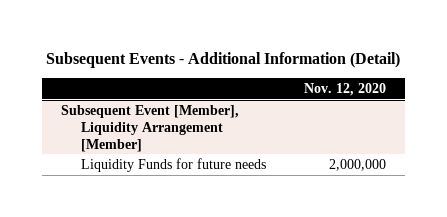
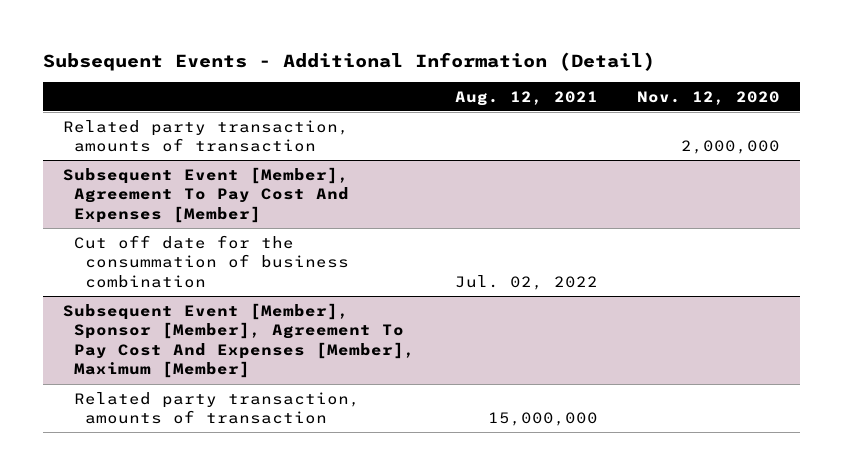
none -> [454,90,598,106] Aug. 12, 2021
[60,104,239,152] Subsequent Event [Member], Liquidity Arrangement [Member] -> none
[81,157,267,172] Liquidity Funds for future needs -> none
none -> [63,119,350,153] Related party transaction, amounts of transaction
none -> [63,166,350,223] Subsequent Event [Member], Agreement To Pay Cost And Expenses [Member]
none -> [74,234,350,288] Cut off date for the consummation of business combination
none -> [63,302,416,379] Subsequent Event [Member], Sponsor [Member], Agreement To Pay Cost And Expenses [Member], Maximum [Member]
none -> [74,391,361,425] Related party transaction, amounts of transaction

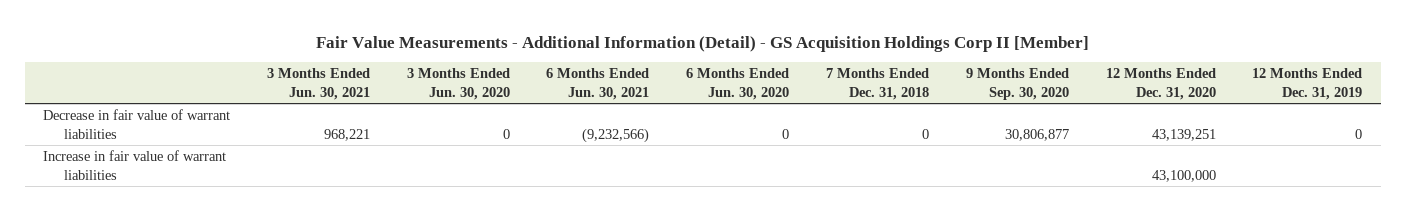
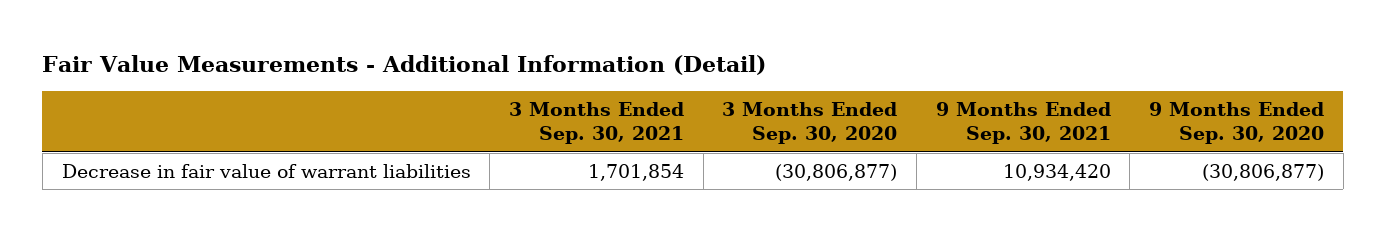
[315,35,1089,52] Fair Value Measurements - Additional Information (Detail) - GS Acquisition Holdings Corp II [Member] -> [42,54,767,75] Fair Value Measurements - Additional Information (Detail)
[266,68,370,100] 3 Months Ended Jun. 30, 2021 -> none
[406,68,510,100] 3 Months Ended Jun. 30, 2020 -> none
[546,68,650,100] 6 Months Ended Jun. 30, 2021 -> none
[686,68,790,100] 6 Months Ended Jun. 30, 2020 -> none
[826,68,930,100] 7 Months Ended Dec. 31, 2018 -> none
[1105,68,1216,100] 12 Months Ended Dec. 31, 2020 -> none
[1252,68,1363,100] 12 Months Ended Dec. 31, 2019 -> none
none -> [508,102,684,145] 3 Months Ended Sep. 30, 2021
none -> [722,102,898,145] 3 Months Ended Sep. 30, 2020
none -> [935,102,1111,145] 9 Months Ended Sep. 30, 2021
[43,150,227,180] Increase in fair value of warrant liabilities -> none
[1004,128,1069,141] 30,806,877 -> [1201,164,1324,182] (30,806,877)

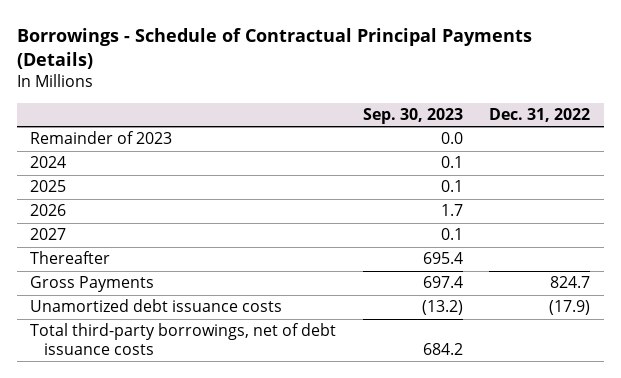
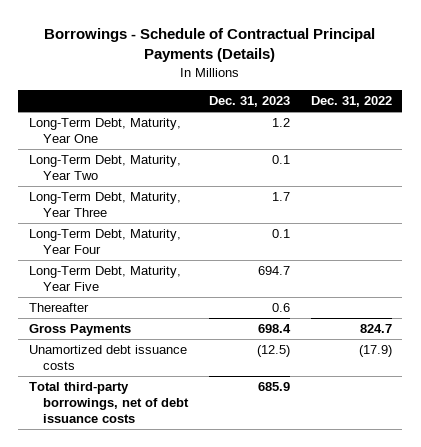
[362,108,463,125] Sep. 30, 2023 -> none
none -> [208,95,290,107] Dec. 31, 2023
[30,131,173,145] Remainder of 2023 -> none
[30,156,67,169] 2024 -> [29,118,182,144] Long-Term Debt, Maturity, Year One
[30,180,67,193] 2025 -> [29,155,182,181] Long-Term Debt, Maturity, Year Two
[30,204,67,217] 2026 -> [29,192,182,218] Long-Term Debt, Maturity, Year Three
[30,228,67,241] 2027 -> [29,229,182,255] Long-Term Debt, Maturity, Year Four
none -> [29,266,182,292] Long-Term Debt, Maturity, Year Five

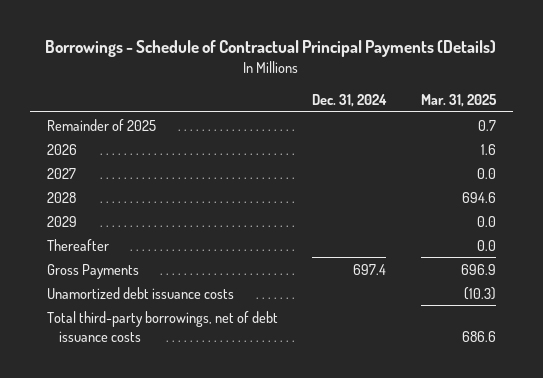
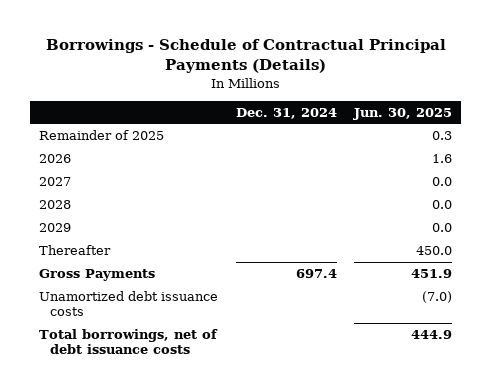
[420,93,497,107] Mar. 31, 2025 -> none
none -> [353,107,453,120] Jun. 30, 2025
[47,310,279,342] Total third-party borrowings, net of debt issuance costs -> [39,329,219,355] Total borrowings, net of debt issuance costs

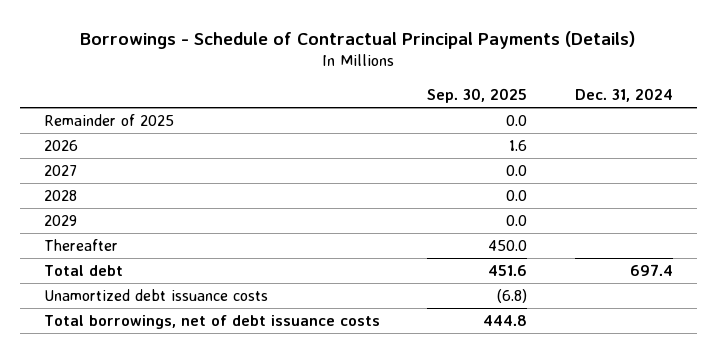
[353,107,453,120] Jun. 30, 2025 -> none
none -> [427,88,528,104] Sep. 30, 2025
[39,269,156,282] Gross Payments -> [43,264,123,276] Total debt

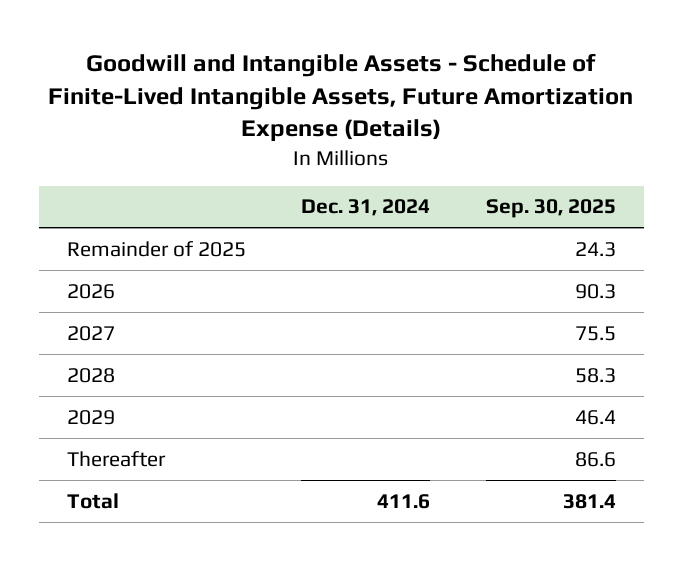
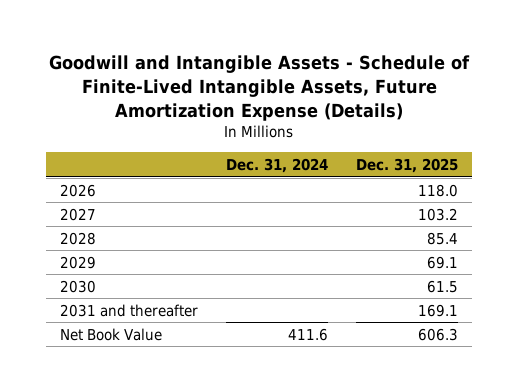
[486,199,617,219] Sep. 30, 2025 -> none
none -> [356,158,459,174] Dec. 31, 2025
[66,240,246,257] Remainder of 2025 -> none
[66,450,166,467] Thereafter -> none
none -> [59,279,96,293] 2030
none -> [59,303,198,317] 2031 and thereafter
[66,492,119,509] Total -> [59,327,162,341] Net Book Value

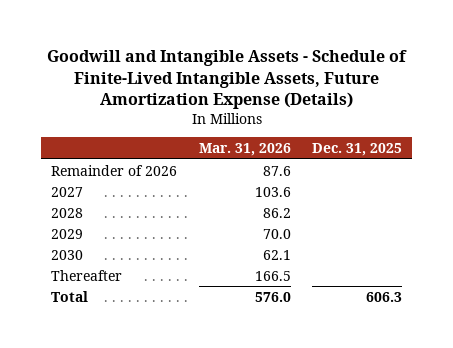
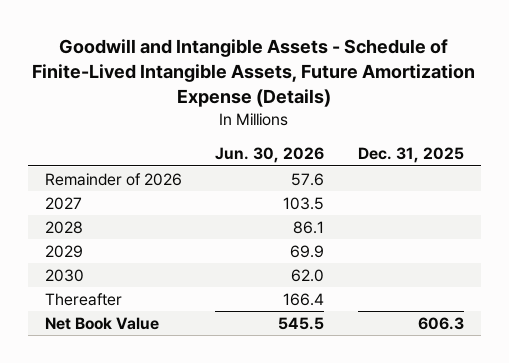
[198,142,291,156] Mar. 31, 2026 -> none
none -> [215,147,325,164] Jun. 30, 2026
[51,290,89,302] Total -> [44,316,159,330] Net Book Value

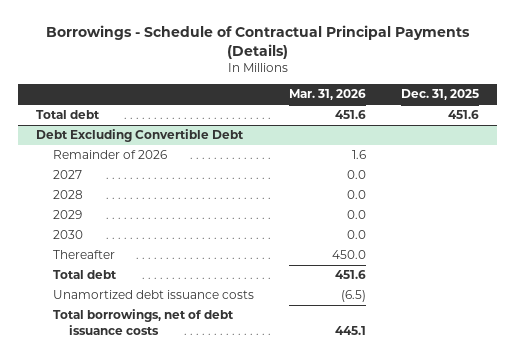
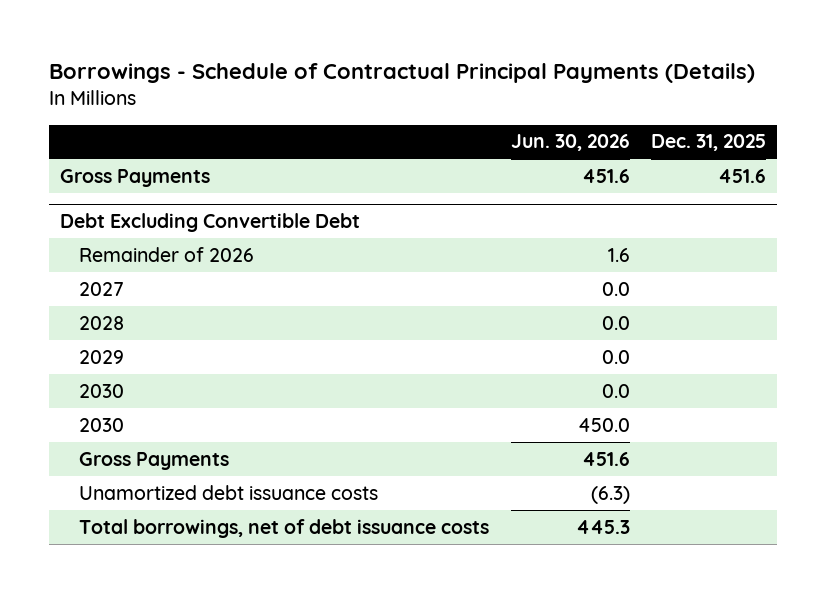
[289,89,367,101] Mar. 31, 2026 -> none
none -> [510,134,630,152] Jun. 30, 2026
[35,110,100,120] Total debt -> [60,168,211,187] Gross Payments
[52,250,115,260] Thereafter -> [79,417,125,432] 2030
[52,270,117,280] Total debt -> [79,451,230,470] Gross Payments

